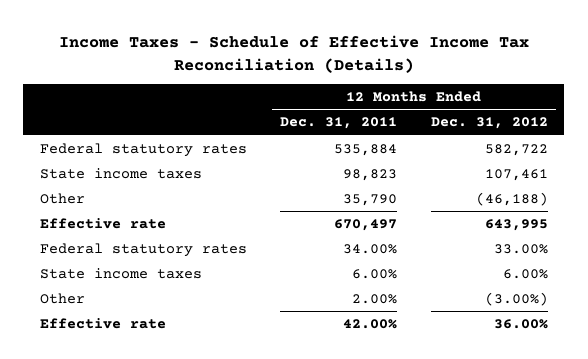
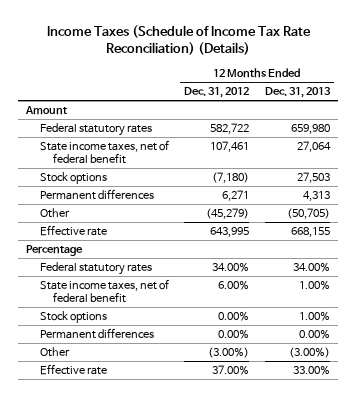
[58,34,529,73] Income Taxes - Schedule of Effective Income Tax Reconciliation (Details) -> [46,24,311,55] Income Taxes (Schedule of Income Tax Rate Reconciliation) (Details)
[280,117,398,130] Dec. 31, 2011 -> none
none -> [264,87,331,99] Dec. 31, 2013
none -> [25,106,68,116] Amount
[40,167,203,179] State income taxes -> [39,140,169,165] State income taxes, net of federal benefit
none -> [39,172,107,185] Stock options
none -> [39,189,154,201] Permanent differences
[475,191,548,206] (46,188) -> [206,208,250,220] (45,279)
none -> [26,245,84,257] Percentage
[493,243,548,254] 33.00% -> [212,262,250,273] 34.00%
[40,267,203,279] State income taxes -> [39,279,169,304] State income taxes, net of federal benefit
none -> [39,311,107,324] Stock options
none -> [39,328,154,340] Permanent differences
[493,318,548,329] 36.00% -> [212,365,250,376] 37.00%

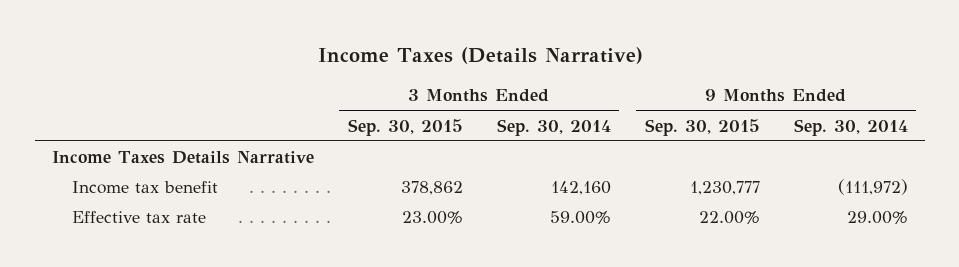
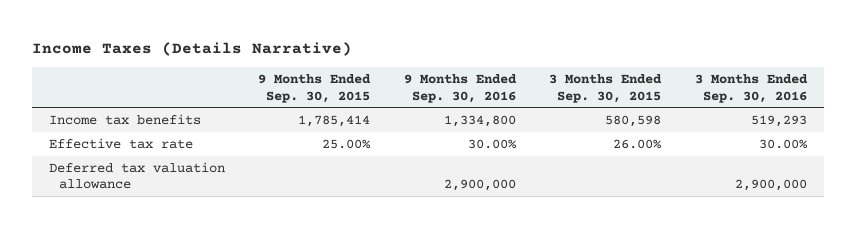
[496,118,611,136] Sep. 30, 2014 -> none
[793,118,908,136] Sep. 30, 2014 -> none
none -> [403,73,517,103] 9 Months Ended Sep. 30, 2016
none -> [694,73,808,103] 3 Months Ended Sep. 30, 2016
[51,151,314,165] Income Taxes Details Narrative -> none
[71,181,218,195] Income tax benefit -> [48,113,201,125] Income tax benefits
[400,181,463,196] 378,862 -> [605,114,662,127] 580,598
[689,181,760,196] 1,230,777 -> [298,114,371,127] 1,785,414
[401,211,463,225] 23.00% -> [613,138,663,149] 26.00%
[698,211,760,225] 22.00% -> [322,138,372,149] 25.00%
none -> [48,161,225,190] Deferred tax valuation allowance

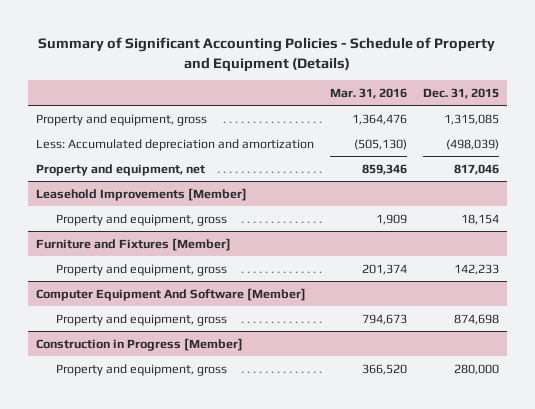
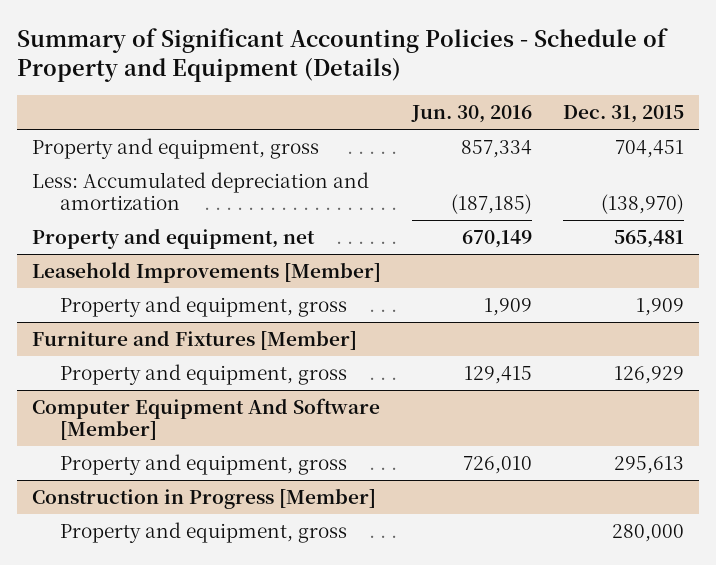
[329,88,407,100] Mar. 31, 2016 -> none
none -> [410,105,532,124] Jun. 30, 2016
[443,113,499,125] 1,315,085 -> [614,139,684,158] 704,451
[445,138,499,150] (498,039) -> [600,194,684,215] (138,970)
[453,163,499,175] 817,046 -> [613,229,684,248] 565,481
[460,213,499,225] 18,154 -> [635,297,684,316] 1,909
[453,263,499,275] 142,233 -> [613,365,684,384] 126,929
[453,313,499,325] 874,698 -> [613,455,684,474] 295,613

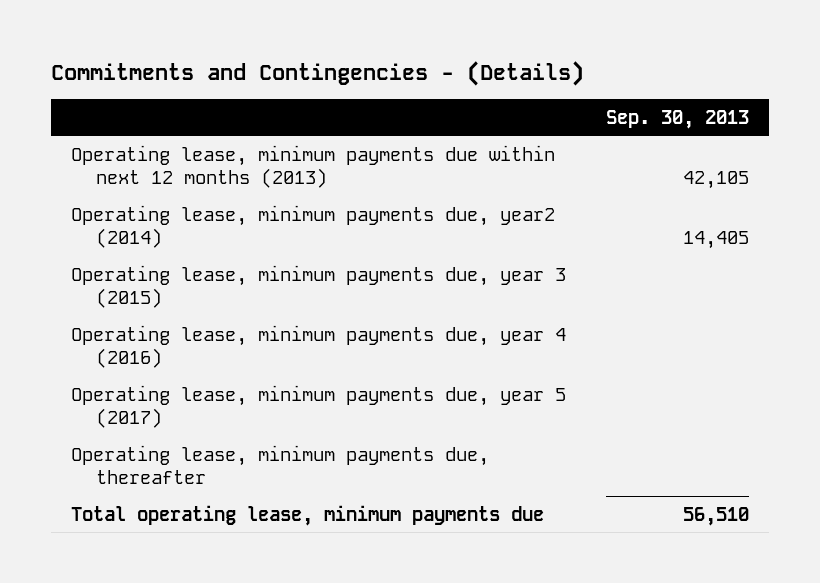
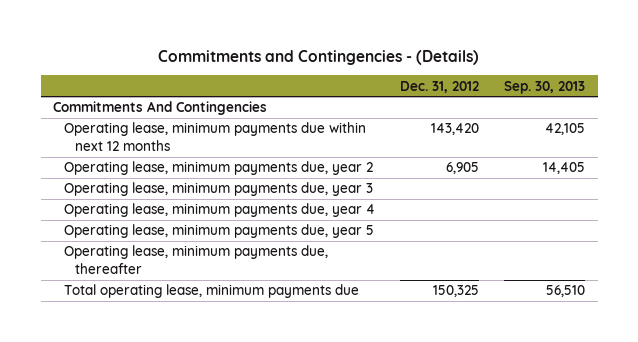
none -> [400,80,480,93] Dec. 31, 2012
none -> [53,101,268,116] Commitments And Contingencies
[71,144,556,189] Operating lease, minimum payments due within next 12 months (2013) -> [64,122,367,151] Operating lease, minimum payments due within next 12 months
[71,204,556,249] Operating lease, minimum payments due, year2 (2014) -> [64,161,374,176] Operating lease, minimum payments due, year 2
[71,264,567,309] Operating lease, minimum payments due, year 3 (2015) -> [64,182,374,197] Operating lease, minimum payments due, year 3
[71,324,567,369] Operating lease, minimum payments due, year 4 (2016) -> [64,203,376,218] Operating lease, minimum payments due, year 4
[71,384,567,429] Operating lease, minimum payments due, year 5 (2017) -> [64,224,375,239] Operating lease, minimum payments due, year 5

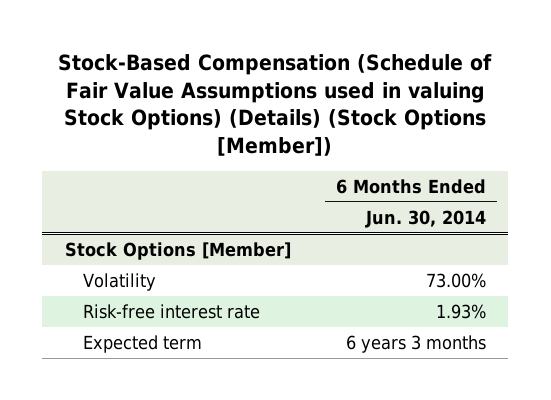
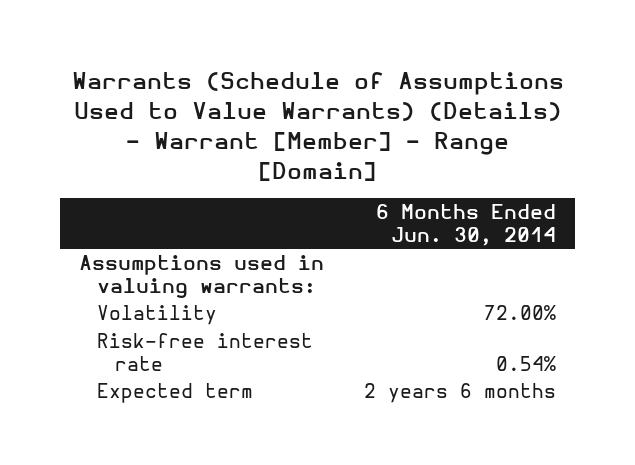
[58,53,493,156] Stock-Based Compensation (Schedule of Fair Value Assumptions used in valuing Stock Options) (Details) (Stock Options [Member]) -> [71,72,564,181] Warrants (Schedule of Assumptions Used to Value Warrants) (Details) - Warrant [Member] - Range [Domain]
[64,242,291,261] Stock Options [Member] -> none
none -> [79,255,325,298] Assumptions used in valuing warrants:
[425,273,486,289] 73.00% -> [483,305,556,321] 72.00%
[435,304,486,320] 1.93% -> [495,355,556,371] 0.54%
[345,335,486,354] 6 years 3 months -> [363,383,556,404] 2 years 6 months

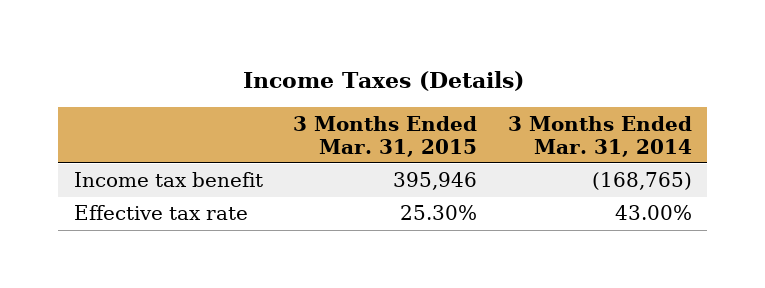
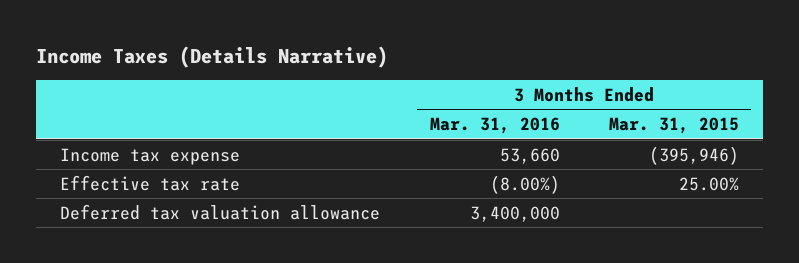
[242,71,524,92] Income Taxes (Details) -> [35,45,388,68] Income Taxes (Details Narrative)
[507,115,692,157] 3 Months Ended Mar. 31, 2014 -> none
none -> [429,117,560,135] Mar. 31, 2016
[73,172,263,188] Income tax benefit -> [60,147,241,165] Income tax expense
[393,172,478,191] 395,946 -> [648,145,739,165] (395,946)
[400,205,478,221] 25.30% -> [678,176,739,191] 25.00%
none -> [60,203,381,220] Deferred tax valuation allowance

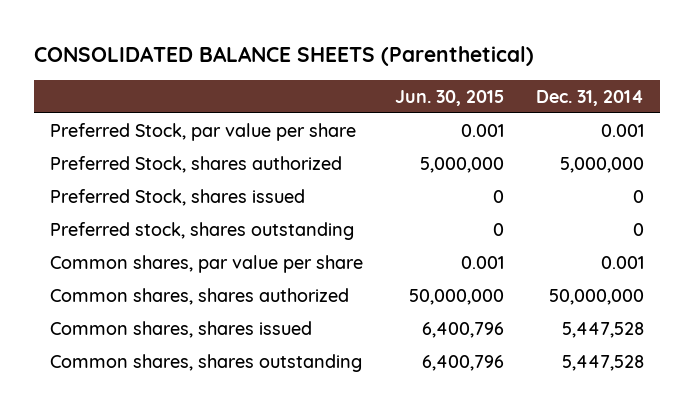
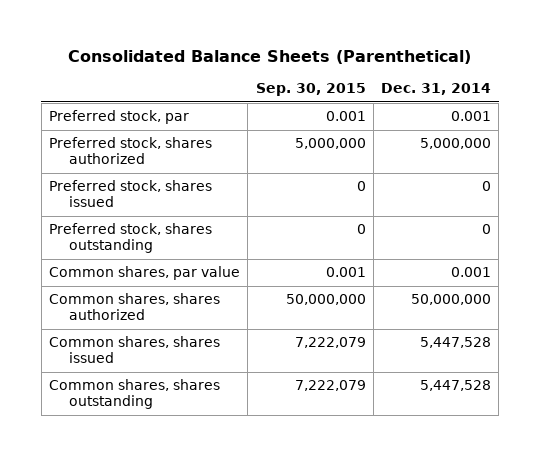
[33,45,534,66] CONSOLIDATED BALANCE SHEETS (Parenthetical) -> [68,49,472,64] Consolidated Balance Sheets (Parenthetical)
[394,89,504,106] Jun. 30, 2015 -> none
none -> [255,83,366,97] Sep. 30, 2015
[49,123,356,142] Preferred Stock, par value per share -> [48,110,189,125] Preferred stock, par
[49,156,342,174] Preferred Stock, shares authorized -> [48,137,212,165] Preferred stock, shares authorized
[49,189,305,207] Preferred Stock, shares issued -> [48,180,212,208] Preferred stock, shares issued
[49,255,363,274] Common shares, par value per share -> [48,266,240,281] Common shares, par value

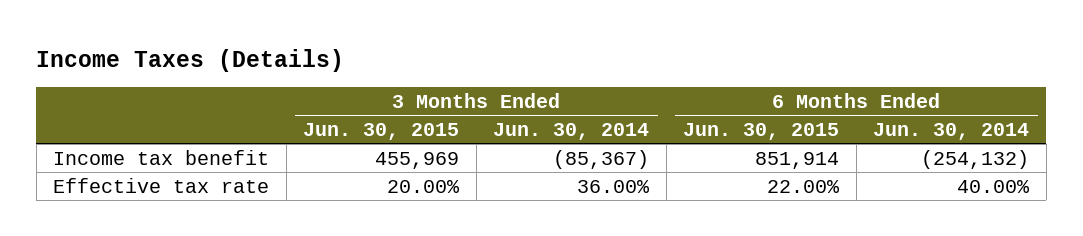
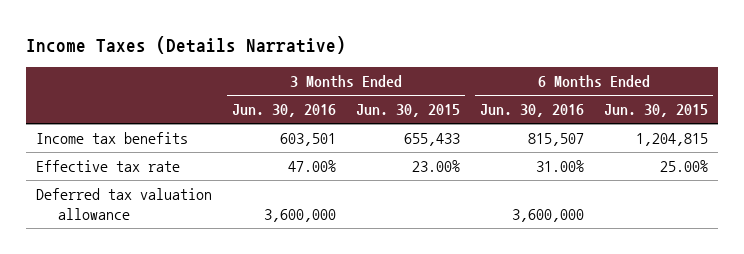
[36,49,345,73] Income Taxes (Details) -> [26,36,347,55] Income Taxes (Details Narrative)
[493,122,650,140] Jun. 30, 2014 -> none
[873,122,1030,140] Jun. 30, 2014 -> none
none -> [232,104,337,118] Jun. 30, 2016
none -> [479,104,584,118] Jun. 30, 2016
[53,149,270,165] Income tax benefit -> [36,132,189,145] Income tax benefits
[375,151,460,169] 455,969 -> [403,133,460,147] 655,433
[755,151,840,169] 851,914 -> [635,133,708,147] 1,204,815
[387,179,461,193] 20.00% -> [411,160,460,173] 23.00%
[767,179,841,193] 22.00% -> [659,160,708,173] 25.00%
none -> [36,188,213,220] Deferred tax valuation allowance

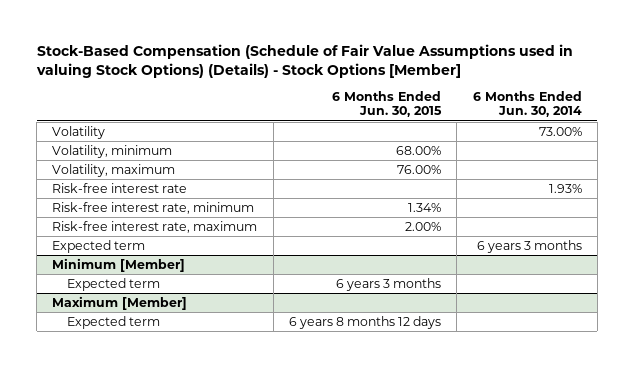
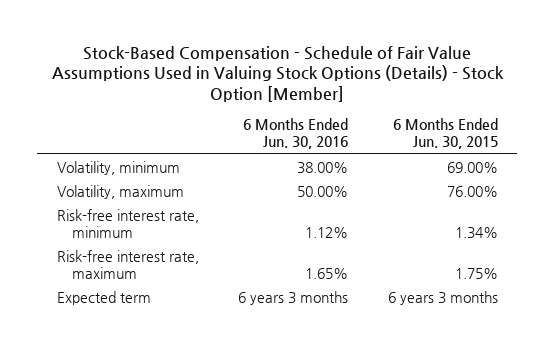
[35,43,573,78] Stock-Based Compensation (Schedule of Fair Value Assumptions used in valuing Stock Options) (Details) - Stock Options [Member] -> [52,45,505,103] Stock-Based Compensation - Schedule of Fair Value Assumptions Used in Valuing Stock Options (Details) - Stock Option [Member]
[472,90,582,118] 6 Months Ended Jun. 30, 2014 -> none
none -> [243,118,349,150] 6 Months Ended Jun. 30, 2016
[52,125,106,139] Volatility -> none
[395,145,441,155] 68.00% -> [446,161,498,173] 69.00%
[52,182,188,193] Risk-free interest rate -> none
[52,239,146,253] Expected term -> none
[52,257,186,272] Minimum [Member] -> none
[404,221,441,231] 2.00% -> [454,267,498,279] 1.75%
[52,295,188,310] Maximum [Member] -> none
[66,315,160,329] Expected term -> none

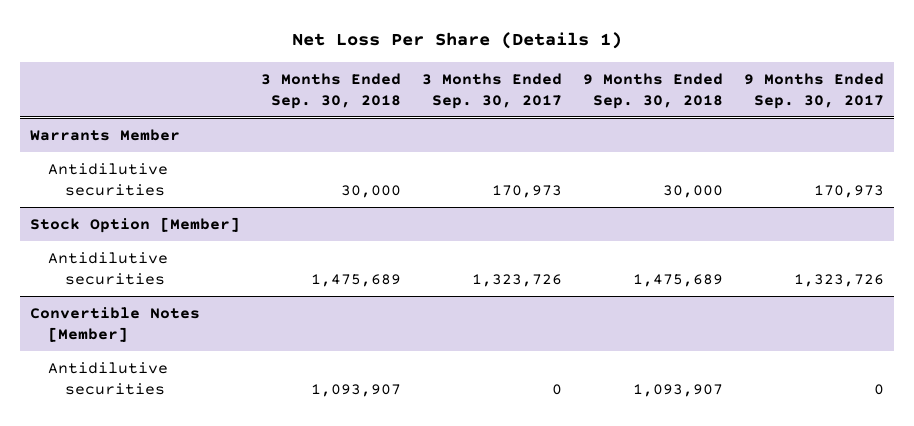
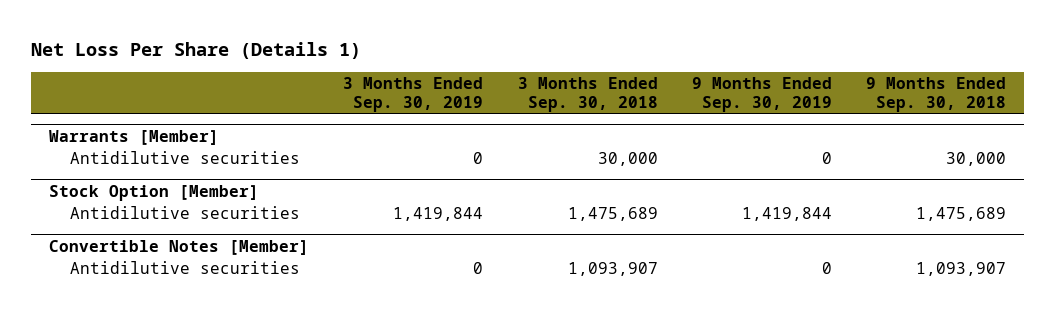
[421,72,562,109] 3 Months Ended Sep. 30, 2017 -> none
[743,72,884,109] 9 Months Ended Sep. 30, 2017 -> none
none -> [343,77,484,112] 3 Months Ended Sep. 30, 2019
none -> [691,77,832,112] 9 Months Ended Sep. 30, 2019
[30,128,181,141] Warrants Member -> [48,129,219,145] Warrants [Member]

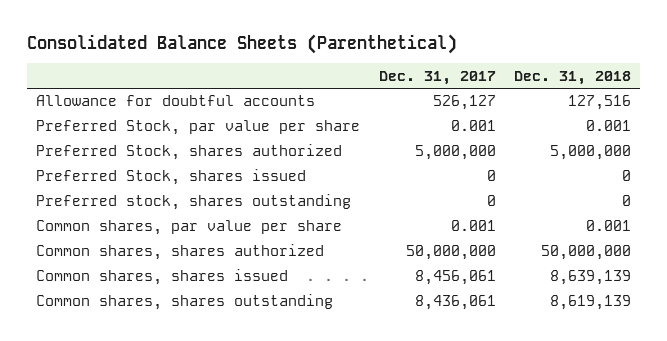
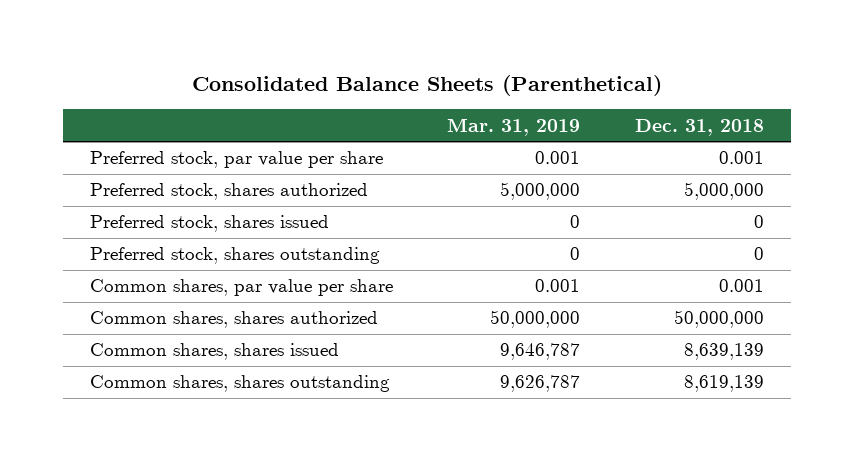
[378,70,496,85] Dec. 31, 2017 -> none
none -> [447,117,581,136] Mar. 31, 2019
[35,95,315,107] Allowance for doubtful accounts -> none
[35,120,360,136] Preferred Stock, par value per share -> [89,151,383,169] Preferred stock, par value per share
[35,144,342,161] Preferred Stock, shares authorized -> [89,183,368,201] Preferred stock, shares authorized
[35,169,306,186] Preferred Stock, shares issued -> [89,215,329,233] Preferred stock, shares issued

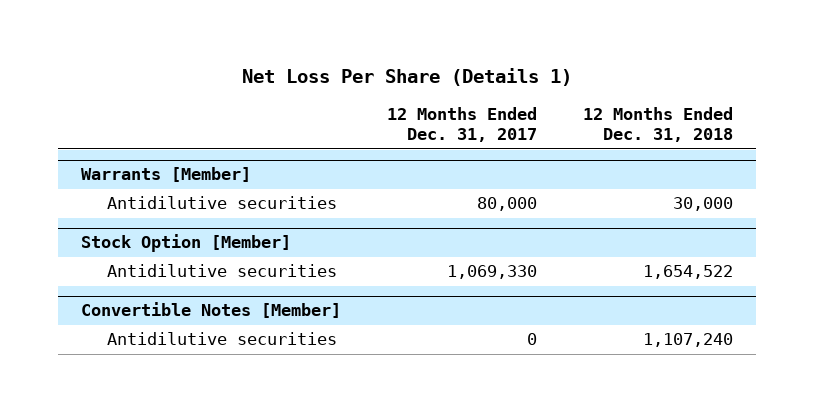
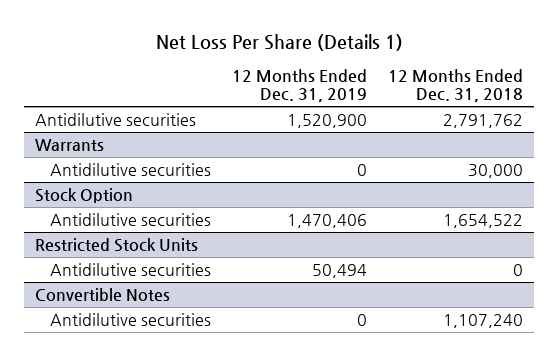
[386,107,537,143] 12 Months Ended Dec. 31, 2017 -> none
none -> [232,69,368,103] 12 Months Ended Dec. 31, 2019
none -> [35,112,197,126] Antidilutive securities
[80,167,251,183] Warrants [Member] -> [35,138,105,151] Warrants
[80,234,291,253] Stock Option [Member] -> [35,187,134,203] Stock Option
none -> [35,237,199,252] Restricted Stock Units
none -> [49,262,211,276] Antidilutive securities
[80,302,341,319] Convertible Notes [Member] -> [35,287,171,301] Convertible Notes

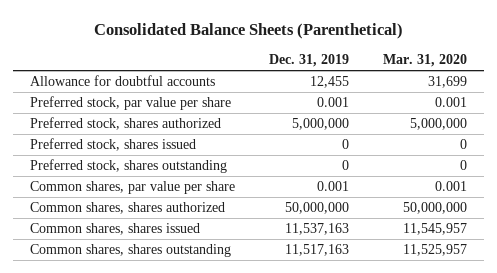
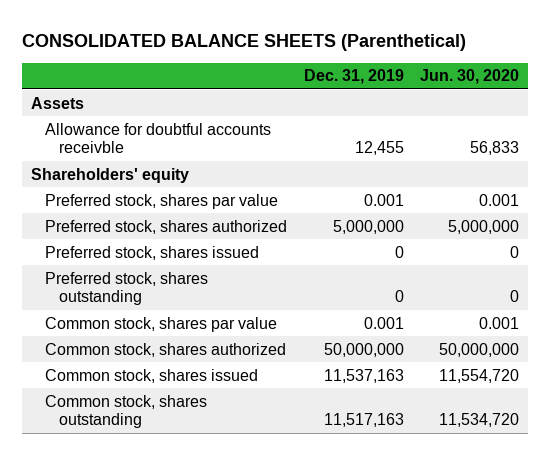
[93,23,403,40] Consolidated Balance Sheets (Parenthetical) -> [22,33,467,51] CONSOLIDATED BALANCE SHEETS (Parenthetical)
[383,54,468,68] Mar. 31, 2020 -> none
none -> [420,69,520,85] Jun. 30, 2020
none -> [30,96,84,109] Assets
[30,74,216,86] Allowance for doubtful accounts -> [44,122,271,153] Allowance for doubtful accounts receivble
none -> [30,167,189,183] Shareholders' equity
[30,95,232,110] Preferred stock, par value per share -> [44,193,278,209] Preferred stock, shares par value
[30,180,236,194] Common shares, par value per share -> [44,316,277,332] Common stock, shares par value
[30,201,226,214] Common shares, shares authorized -> [44,342,286,357] Common stock, shares authorized
[30,222,201,235] Common shares, shares issued -> [44,368,258,383] Common stock, shares issued
[30,243,232,257] Common shares, shares outstanding -> [44,394,207,428] Common stock, shares outstanding

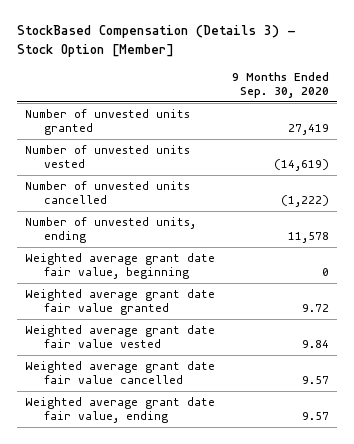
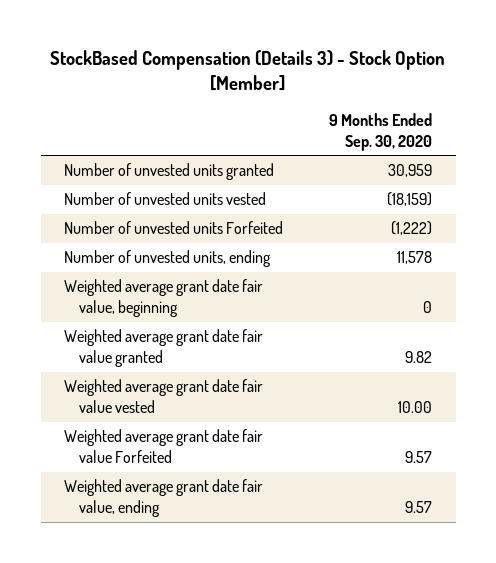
[287,124,329,136] 27,419 -> [388,164,433,178] 30,959
[273,159,329,172] (14,619) -> [387,192,433,207] (18,159)
[25,181,191,205] Number of unvested units cancelled -> [63,221,283,235] Number of unvested units Forfeited
[301,304,329,313] 9.72 -> [405,350,433,363] 9.82
[301,340,329,349] 9.84 -> [398,400,433,413] 10.00
[25,361,216,385] Weighted average grant date fair value cancelled -> [63,429,263,463] Weighted average grant date fair value Forfeited

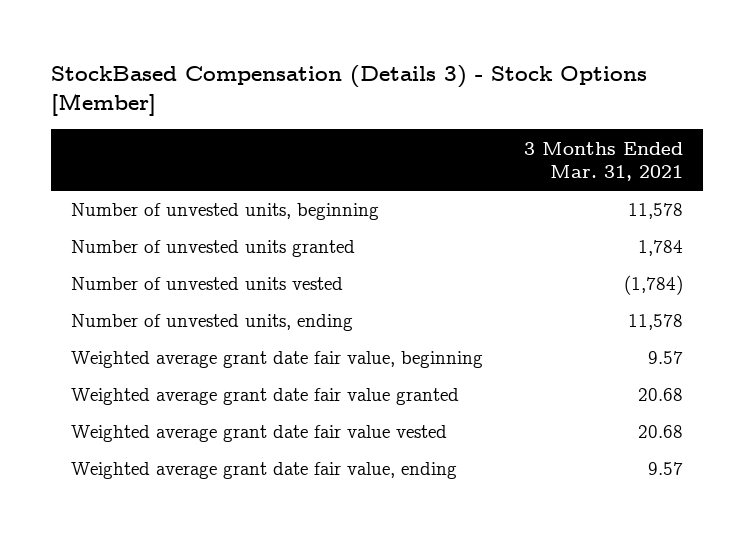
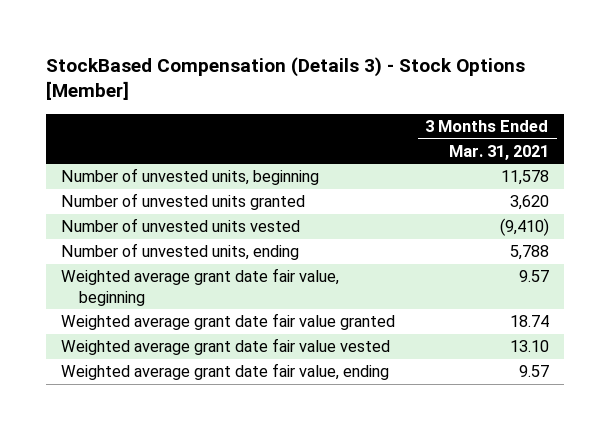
[637,240,683,257] 1,784 -> [509,195,549,211] 3,620
[623,275,683,296] (1,784) -> [499,218,549,237] (9,410)
[627,314,683,331] 11,578 -> [509,245,549,261] 5,788
[637,388,683,402] 20.68 -> [509,315,549,328] 18.74
[637,425,683,439] 20.68 -> [509,340,549,353] 13.10

